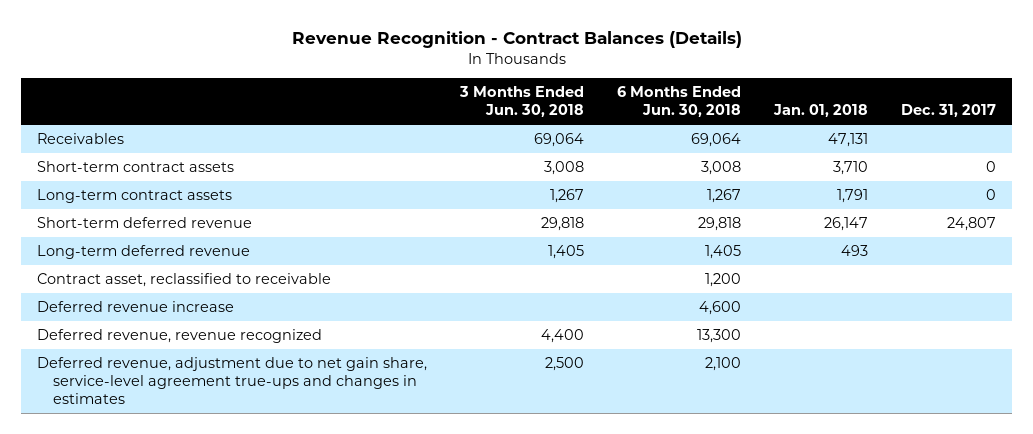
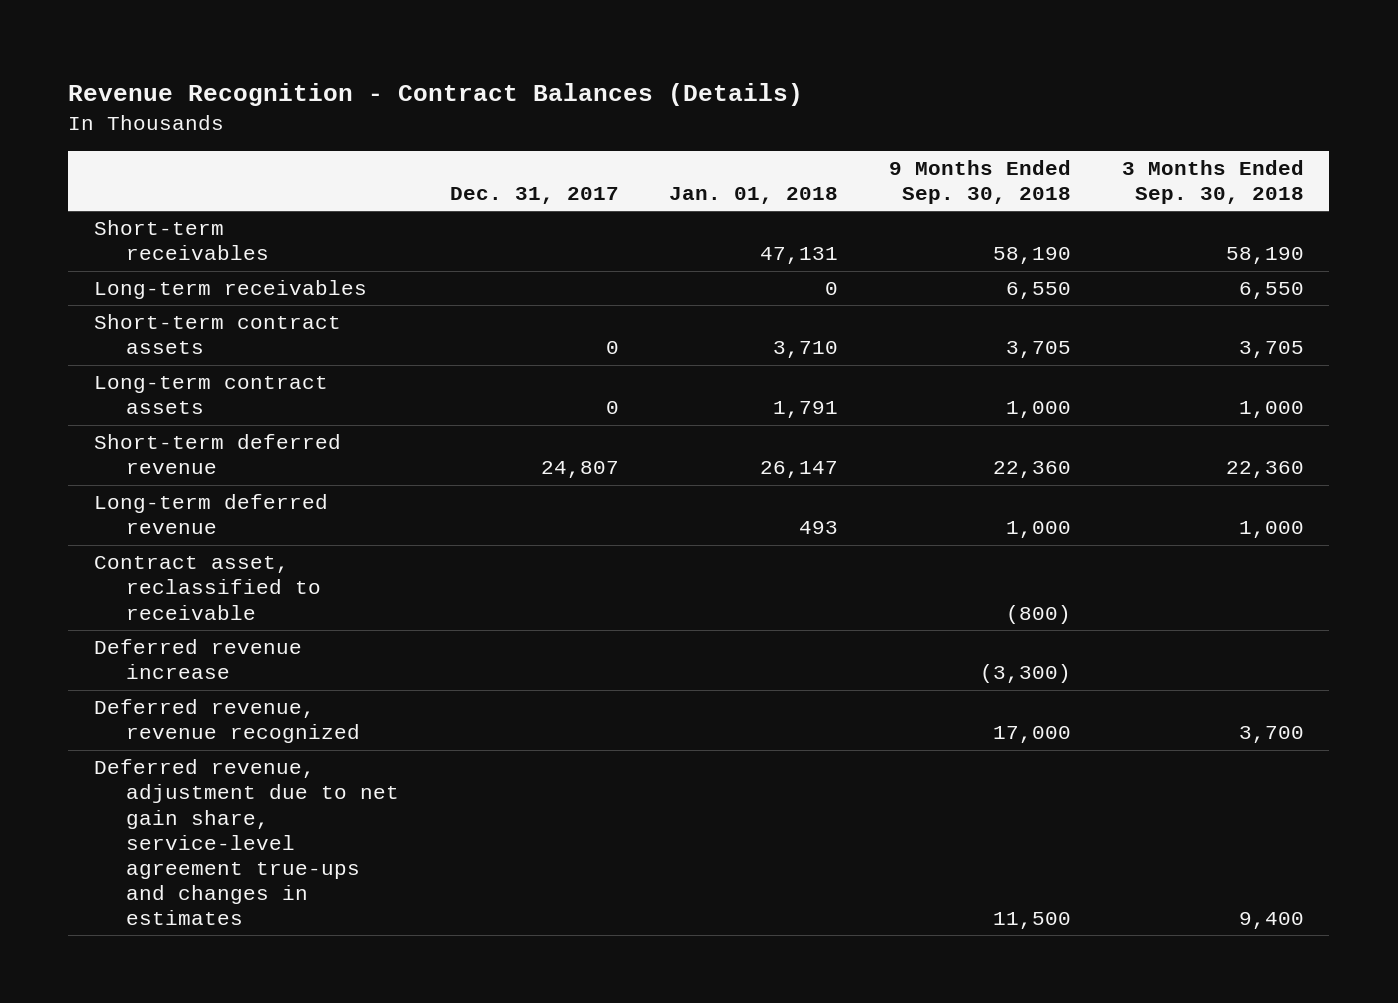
[459,86,585,118] 3 Months Ended Jun. 30, 2018 -> none
[617,86,742,118] 6 Months Ended Jun. 30, 2018 -> none
none -> [889,159,1072,204] 9 Months Ended Sep. 30, 2018
none -> [1122,159,1305,204] 3 Months Ended Sep. 30, 2018
[37,133,125,145] Receivables -> [93,220,269,261] Short-term receivables
none -> [93,280,367,300] Long-term receivables

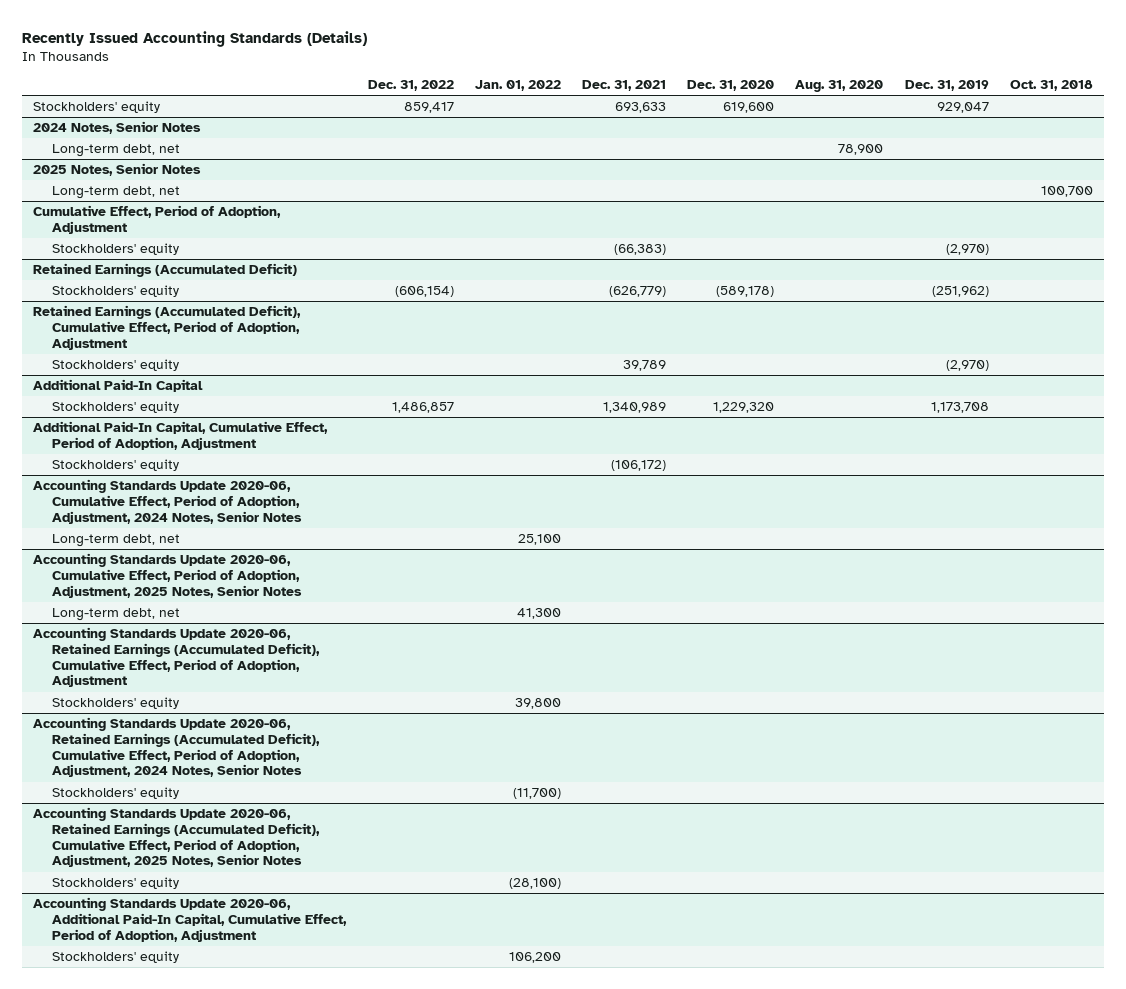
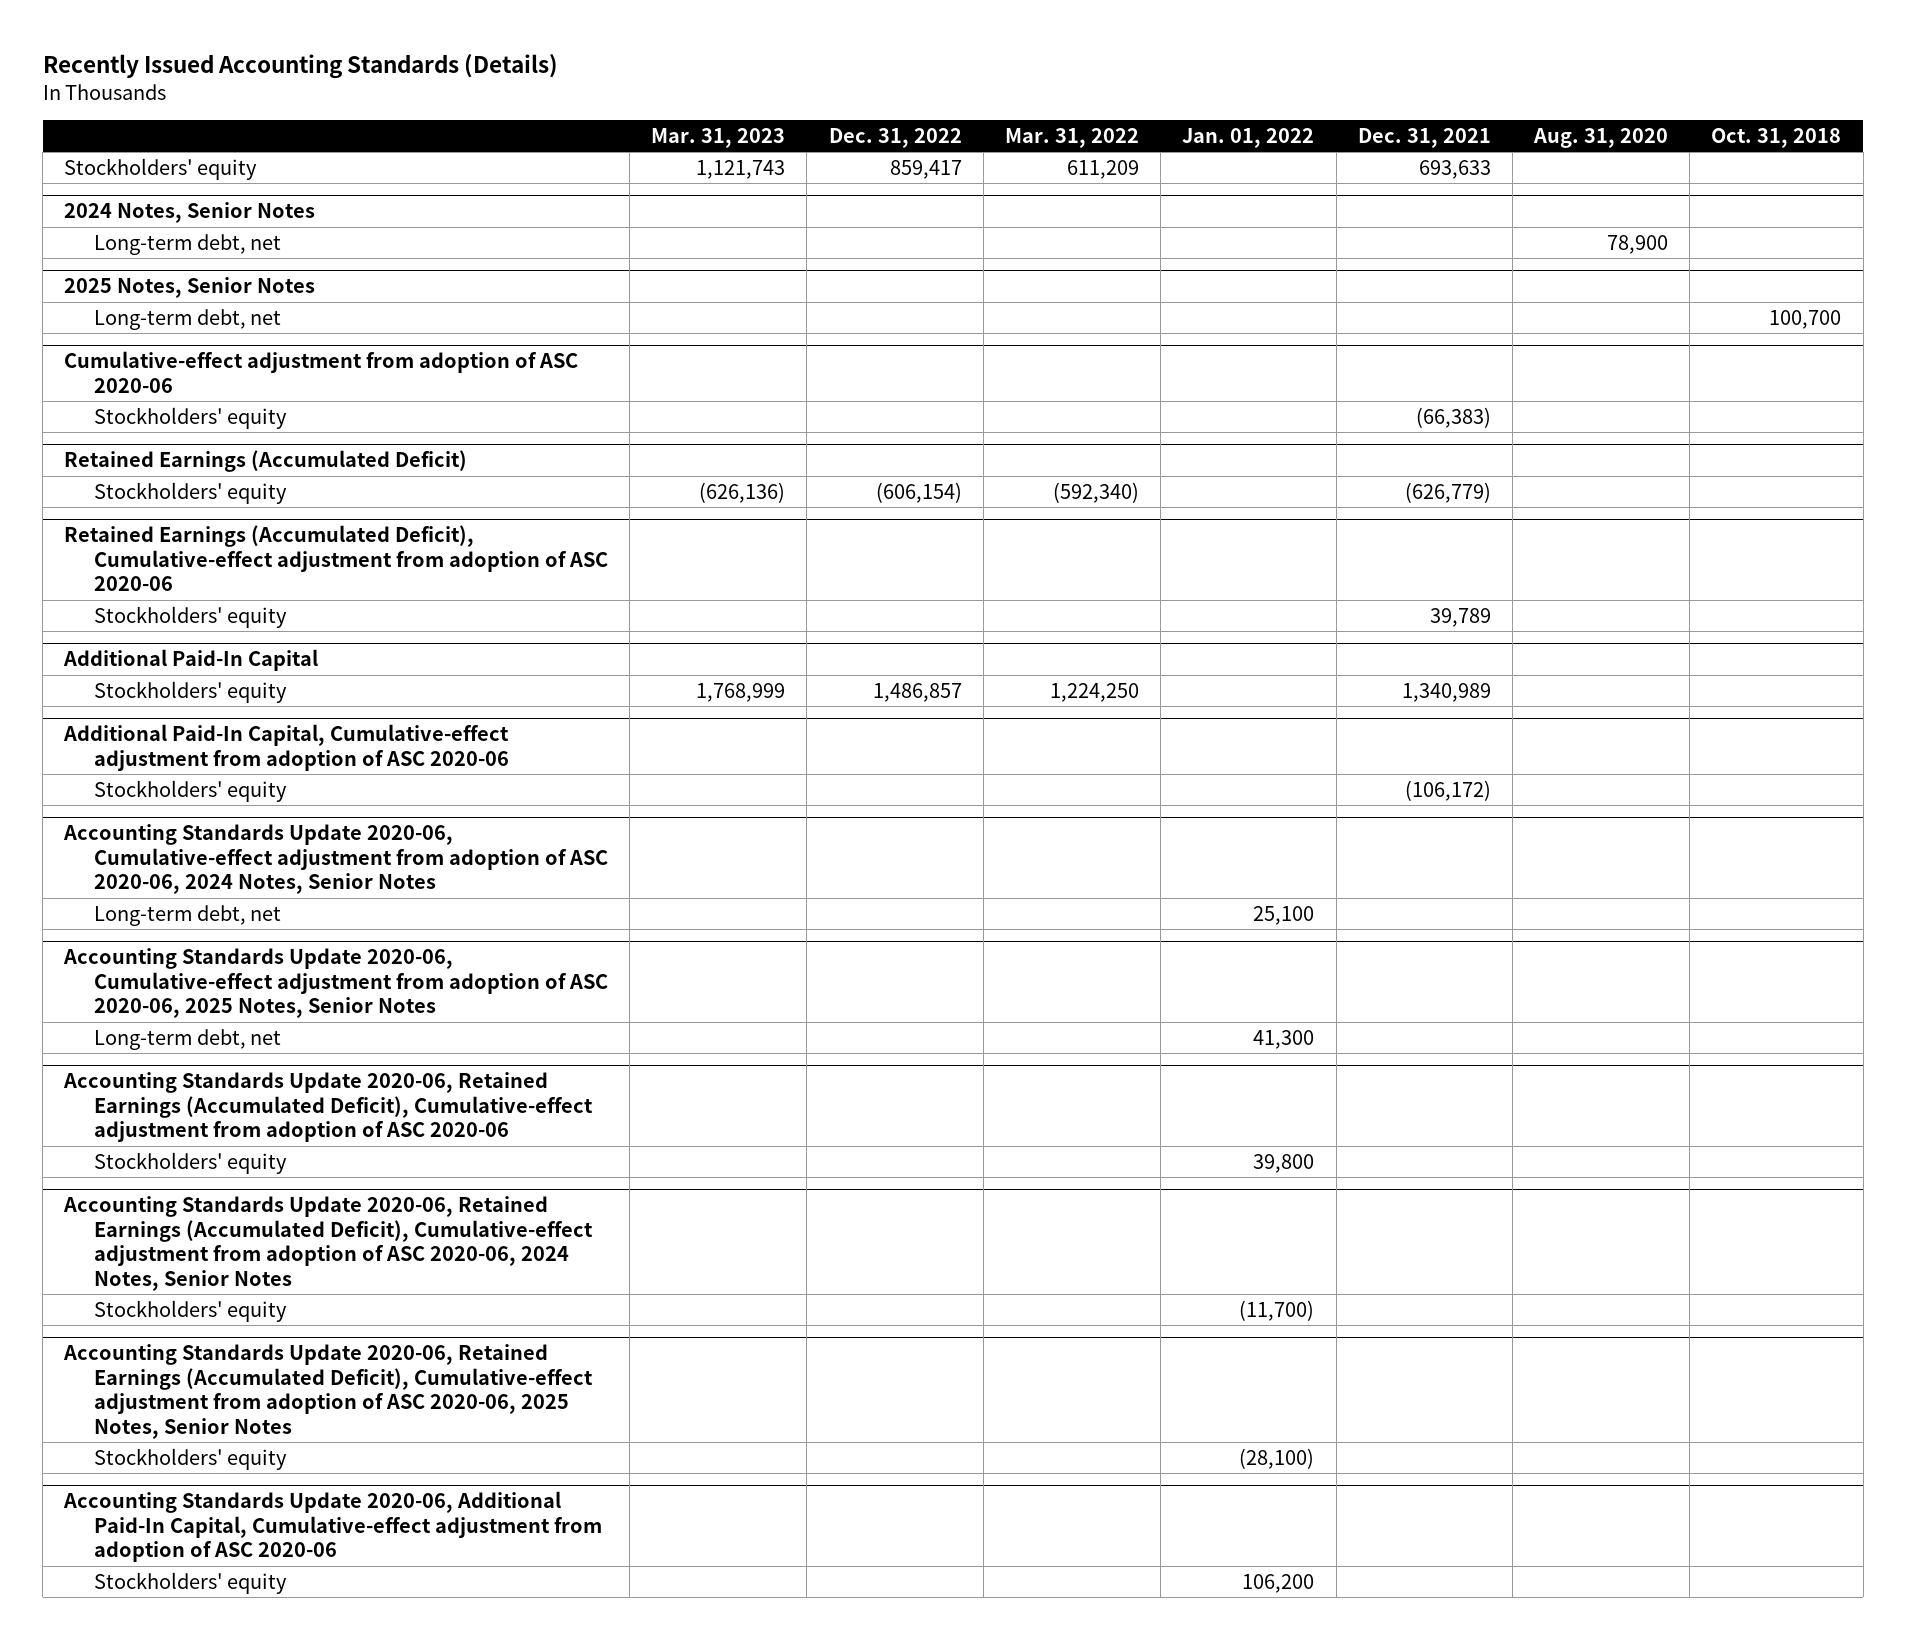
[687,79,775,91] Dec. 31, 2020 -> none
[904,79,989,91] Dec. 31, 2019 -> none
none -> [651,127,786,148] Mar. 31, 2023
none -> [1004,127,1139,148] Mar. 31, 2022
[32,205,281,234] Cumulative Effect, Period of Adoption, Adjustment -> [64,351,579,393] Cumulative-effect adjustment from adoption of ASC 2020-06
[32,305,301,350] Retained Earnings (Accumulated Deficit), Cumulative Effect, Period of Adoption, Adjustment -> [64,525,608,592] Retained Earnings (Accumulated Deficit), Cumulative-effect adjustment from adoption of ASC 2020-06
[32,421,328,450] Additional Paid-In Capital, Cumulative Effect, Period of Adoption, Adjustment -> [63,724,510,771] Additional Paid-In Capital, Cumulative-effect adjustment from adoption of ASC 2020-06
[32,479,303,524] Accounting Standards Update 2020-06, Cumulative Effect, Period of Adoption, Adjustment, 2024 Notes, Senior Notes -> [63,824,608,895] Accounting Standards Update 2020-06, Cumulative-effect adjustment from adoption of ASC 2020-06, 2024 Notes, Senior Notes
[32,553,303,598] Accounting Standards Update 2020-06, Cumulative Effect, Period of Adoption, Adjustment, 2025 Notes, Senior Notes -> [63,948,608,1019] Accounting Standards Update 2020-06, Cumulative-effect adjustment from adoption of ASC 2020-06, 2025 Notes, Senior Notes
[32,627,321,688] Accounting Standards Update 2020-06, Retained Earnings (Accumulated Deficit), Cumulative Effect, Period of Adoption, Adjustment -> [63,1072,593,1143] Accounting Standards Update 2020-06, Retained Earnings (Accumulated Deficit), Cumulative-effect adjustment from adoption of ASC 2020-06
[32,717,321,778] Accounting Standards Update 2020-06, Retained Earnings (Accumulated Deficit), Cumulative Effect, Period of Adoption, Adjustment, 2024 Notes, Senior Notes -> [63,1196,593,1292] Accounting Standards Update 2020-06, Retained Earnings (Accumulated Deficit), Cumulative-effect adjustment from adoption of ASC 2020-06, 2024 Notes, Senior Notes
[32,807,321,868] Accounting Standards Update 2020-06, Retained Earnings (Accumulated Deficit), Cumulative Effect, Period of Adoption, Adjustment, 2025 Notes, Senior Notes -> [63,1344,593,1440] Accounting Standards Update 2020-06, Retained Earnings (Accumulated Deficit), Cumulative-effect adjustment from adoption of ASC 2020-06, 2025 Notes, Senior Notes
[32,897,348,942] Accounting Standards Update 2020-06, Additional Paid-In Capital, Cumulative Effect, Period of Adoption, Adjustment -> [63,1491,602,1563] Accounting Standards Update 2020-06, Additional Paid-In Capital, Cumulative-effect adjustment from adoption of ASC 2020-06

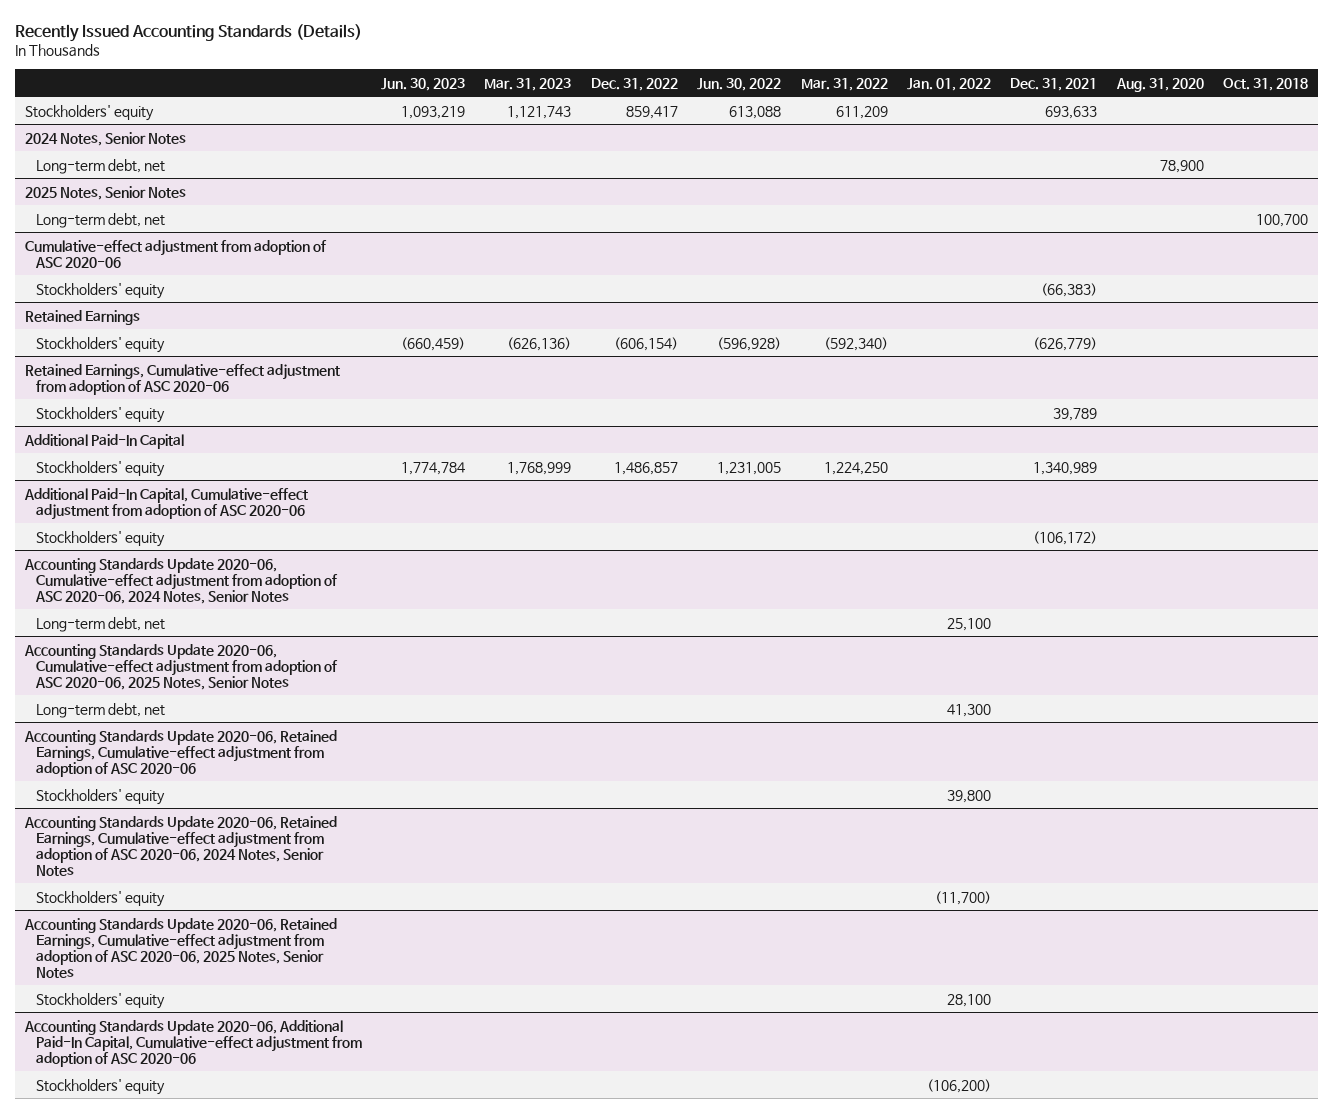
none -> [380,77,465,91] Jun. 30, 2023
none -> [697,77,782,91] Jun. 30, 2022
[64,450,468,473] Retained Earnings (Accumulated Deficit) -> [24,309,140,325] Retained Earnings
[64,525,608,592] Retained Earnings (Accumulated Deficit), Cumulative-effect adjustment from adoption of ASC 2020-06 -> [24,363,340,395] Retained Earnings, Cumulative-effect adjustment from adoption of ASC 2020-06
[63,1072,593,1143] Accounting Standards Update 2020-06, Retained Earnings (Accumulated Deficit), Cumulative-effect adjustment from adoption of ASC 2020-06 -> [23,729,337,777] Accounting Standards Update 2020-06, Retained Earnings, Cumulative-effect adjustment from adoption of ASC 2020-06
[63,1196,593,1292] Accounting Standards Update 2020-06, Retained Earnings (Accumulated Deficit), Cumulative-effect adjustment from adoption of ASC 2020-06, 2024 Notes, Senior Notes -> [23,815,337,876] Accounting Standards Update 2020-06, Retained Earnings, Cumulative-effect adjustment from adoption of ASC 2020-06, 2024 Notes, Senior Notes
[63,1344,593,1440] Accounting Standards Update 2020-06, Retained Earnings (Accumulated Deficit), Cumulative-effect adjustment from adoption of ASC 2020-06, 2025 Notes, Senior Notes -> [23,917,337,978] Accounting Standards Update 2020-06, Retained Earnings, Cumulative-effect adjustment from adoption of ASC 2020-06, 2025 Notes, Senior Notes
[1239,1447,1315,1469] (28,100) -> [947,993,992,1007] 28,100
[1242,1573,1315,1593] 106,200 -> [927,1078,992,1093] (106,200)

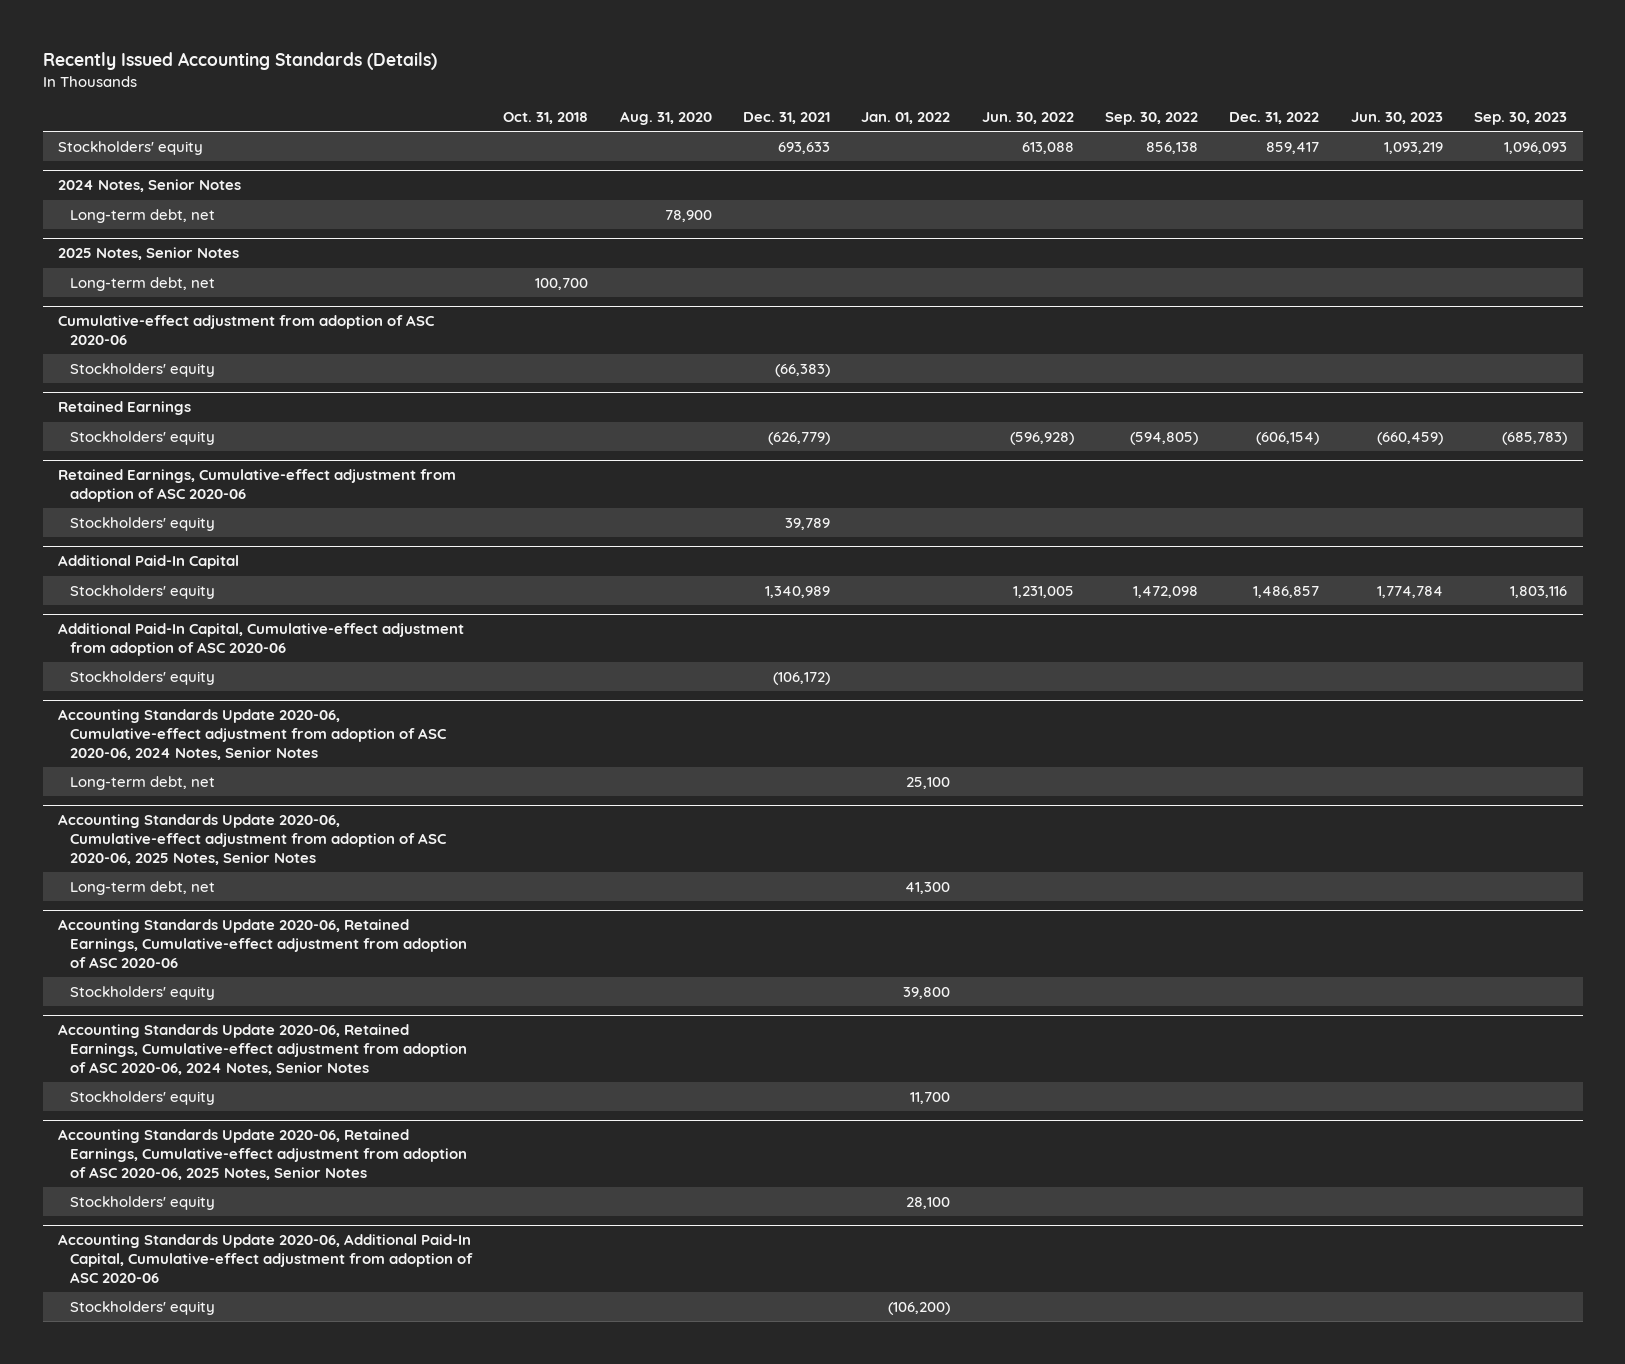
[484,77,572,91] Mar. 31, 2023 -> none
[800,77,888,91] Mar. 31, 2022 -> none
none -> [1105,112,1199,126] Sep. 30, 2022
none -> [1474,112,1568,126] Sep. 30, 2023
[935,890,992,905] (11,700) -> [910,1092,951,1105] 11,700

